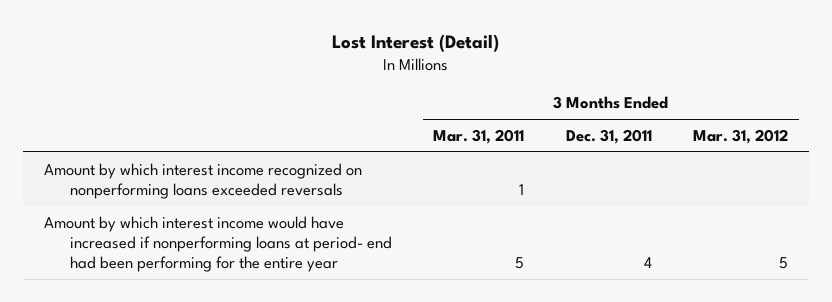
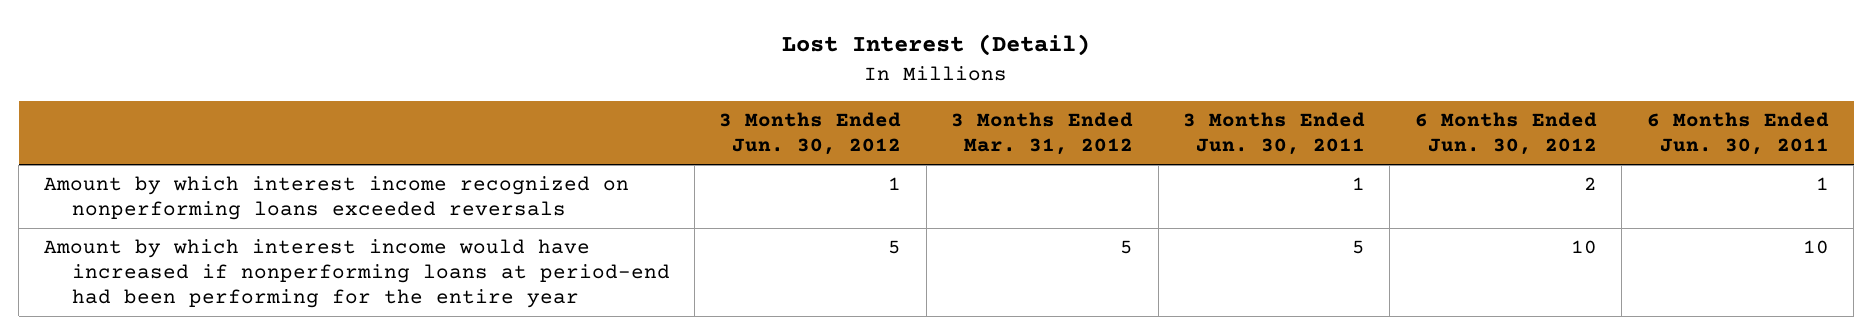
[433,128,525,144] Mar. 31, 2011 -> none
[565,128,652,144] Dec. 31, 2011 -> none
none -> [719,112,902,155] 3 Months Ended Jun. 30, 2012
none -> [1183,112,1366,155] 3 Months Ended Jun. 30, 2011
none -> [1414,112,1597,155] 6 Months Ended Jun. 30, 2012
none -> [1646,112,1829,155] 6 Months Ended Jun. 30, 2011
[43,215,392,273] Amount by which interest income would have increased if nonperforming loans at period- end had been performing for the entire year -> [43,239,670,308] Amount by which interest income would have increased if nonperforming loans at period-end had been performing for the entire year

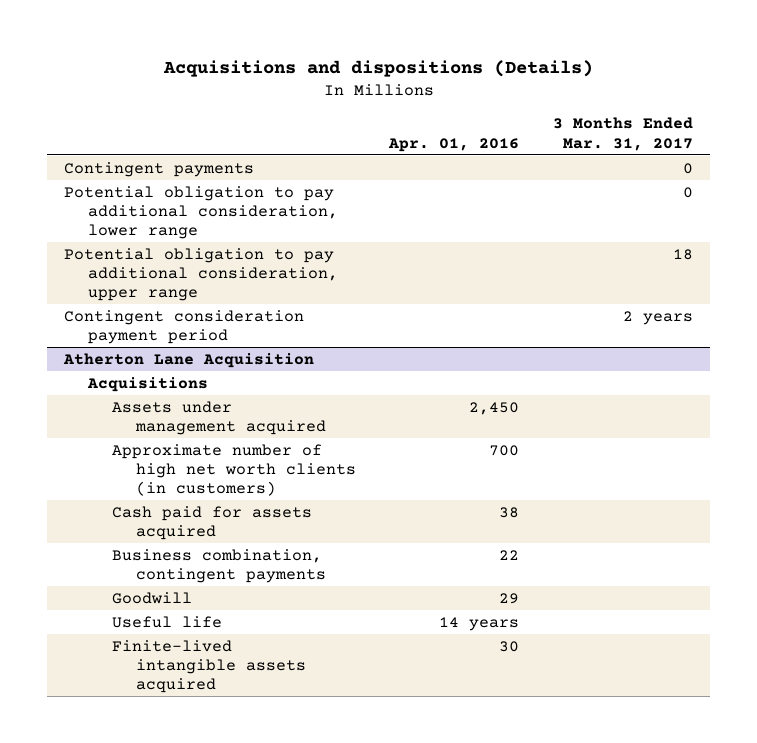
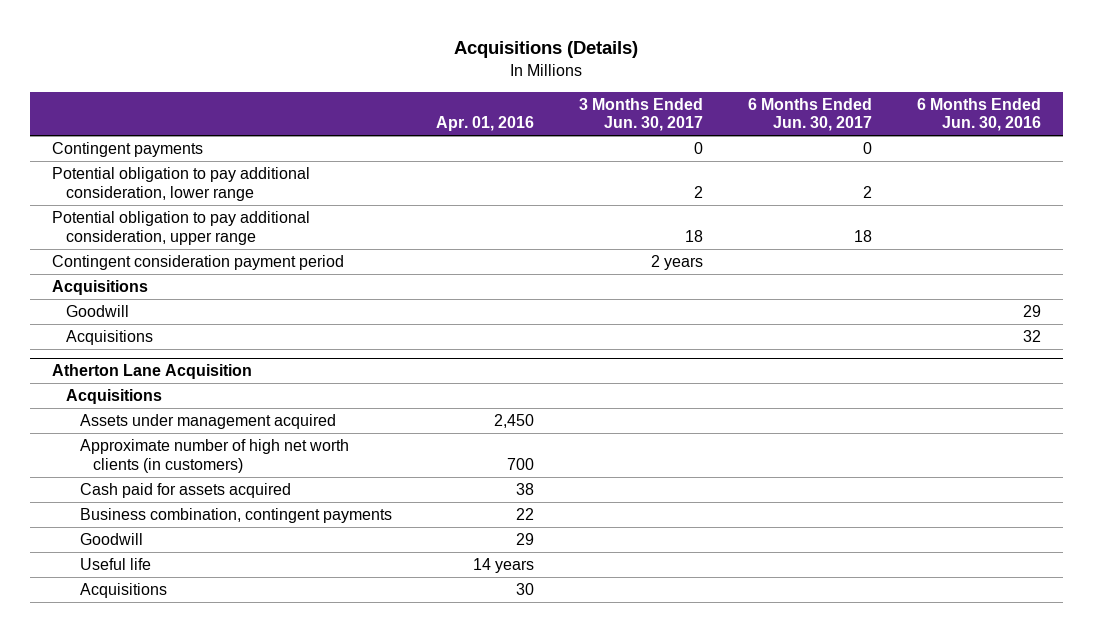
[162,59,593,77] Acquisitions and dispositions (Details) -> [454,41,639,59] Acquisitions (Details)
[553,117,694,151] 3 Months Ended Mar. 31, 2017 -> none
none -> [579,97,704,132] 3 Months Ended Jun. 30, 2017
none -> [748,97,873,132] 6 Months Ended Jun. 30, 2017
none -> [916,97,1041,132] 6 Months Ended Jun. 30, 2016
none -> [52,279,149,295] Acquisitions
none -> [65,304,129,317] Goodwill
none -> [65,329,153,345] Acquisitions
[111,639,306,694] Finite-lived intangible assets acquired -> [79,582,167,598] Acquisitions

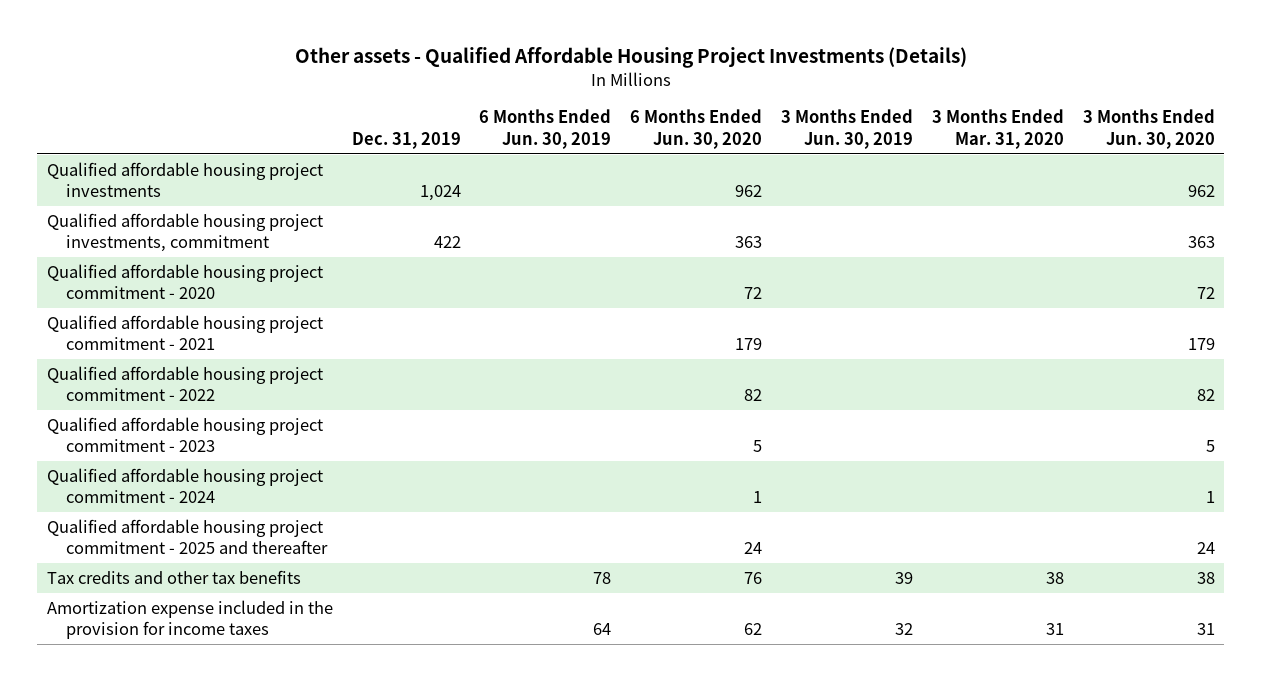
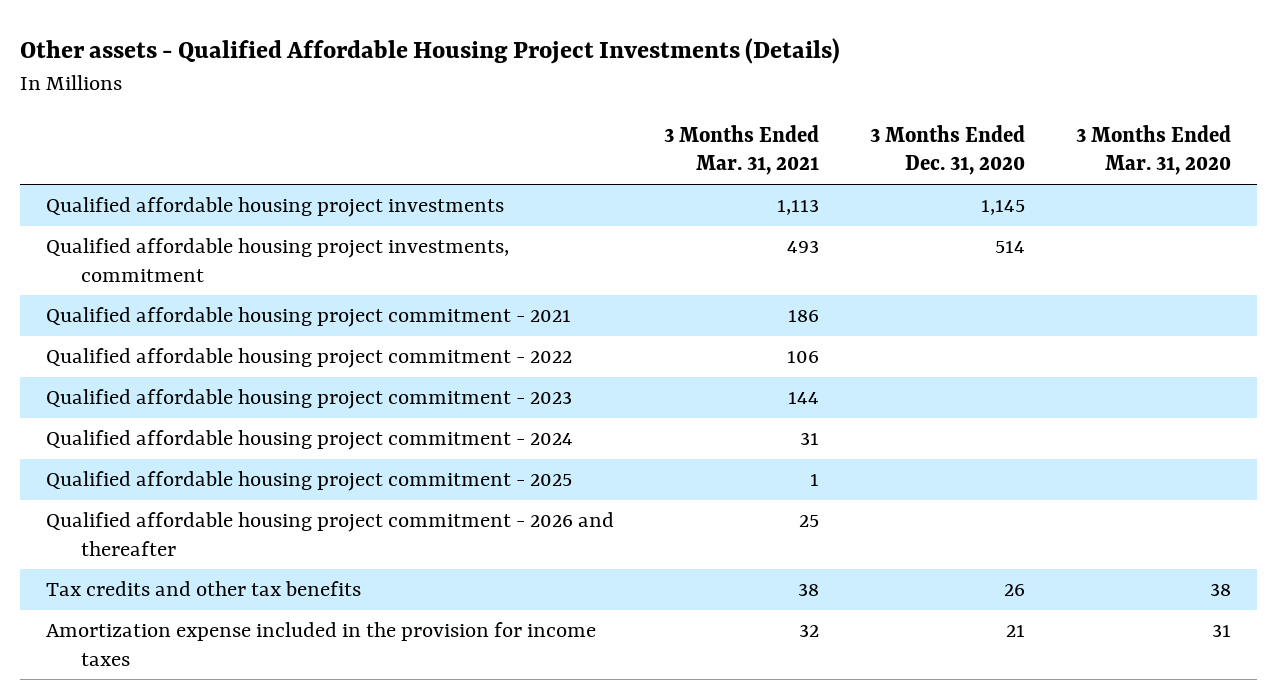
[351,131,461,149] Dec. 31, 2019 -> none
[479,109,612,149] 6 Months Ended Jun. 30, 2019 -> none
[630,109,763,149] 6 Months Ended Jun. 30, 2020 -> none
[781,109,914,149] 3 Months Ended Jun. 30, 2019 -> none
[1082,109,1215,149] 3 Months Ended Jun. 30, 2020 -> none
none -> [664,125,820,176] 3 Months Ended Mar. 31, 2021
none -> [870,125,1026,176] 3 Months Ended Dec. 31, 2020
[46,263,323,300] Qualified affordable housing project commitment - 2020 -> none
none -> [45,471,572,492] Qualified affordable housing project commitment - 2025
[46,518,329,555] Qualified affordable housing project commitment - 2025 and thereafter -> [45,512,614,556] Qualified affordable housing project commitment - 2026 and thereafter

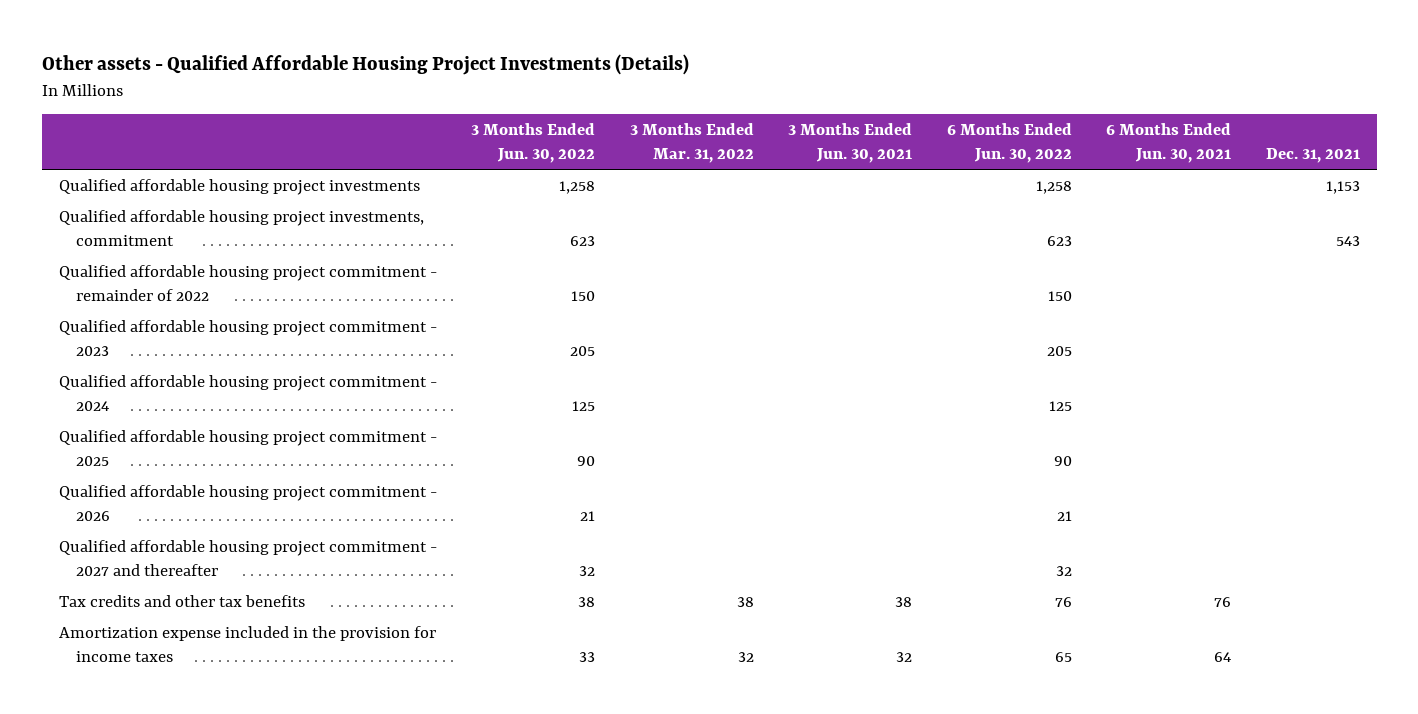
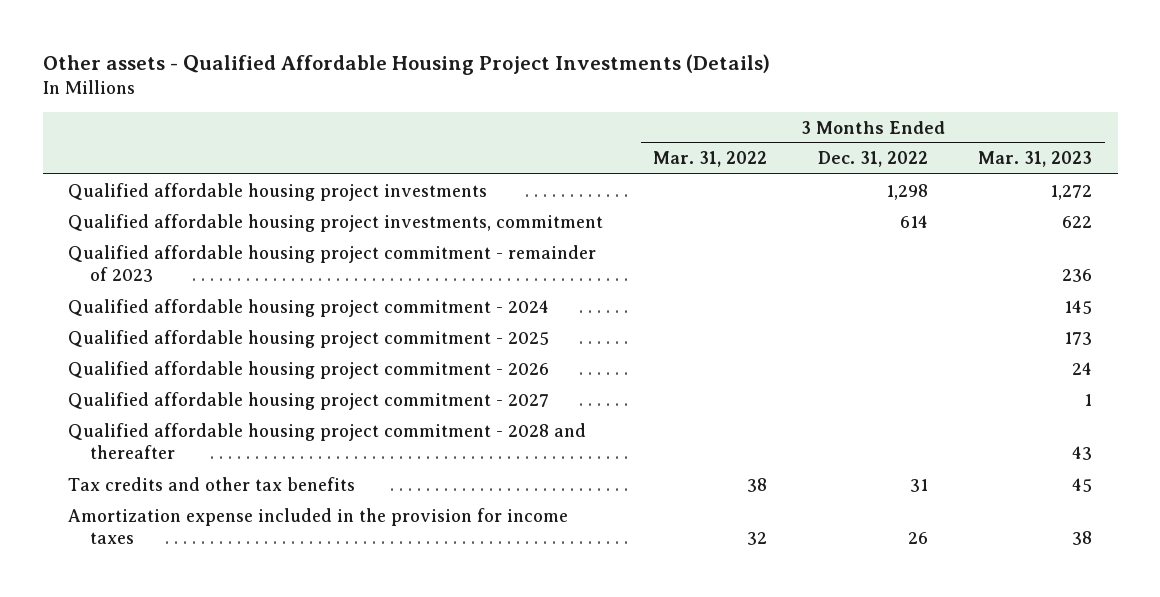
[471,122,596,163] 3 Months Ended Jun. 30, 2022 -> none
[788,122,913,163] 3 Months Ended Jun. 30, 2021 -> none
[946,122,1072,163] 6 Months Ended Jun. 30, 2022 -> none
[1106,122,1232,163] 6 Months Ended Jun. 30, 2021 -> none
[1265,147,1360,163] Dec. 31, 2021 -> none
none -> [817,151,928,168] Dec. 31, 2022
none -> [978,151,1093,168] Mar. 31, 2023
[58,319,437,356] Qualified affordable housing project commitment - 2023 -> none
[58,264,437,301] Qualified affordable housing project commitment - remainder of 2022 -> [68,244,597,283] Qualified affordable housing project commitment - remainder of 2023
none -> [68,391,550,410] Qualified affordable housing project commitment - 2027
[58,539,437,576] Qualified affordable housing project commitment - 2027 and thereafter -> [68,422,587,460] Qualified affordable housing project commitment - 2028 and thereafter

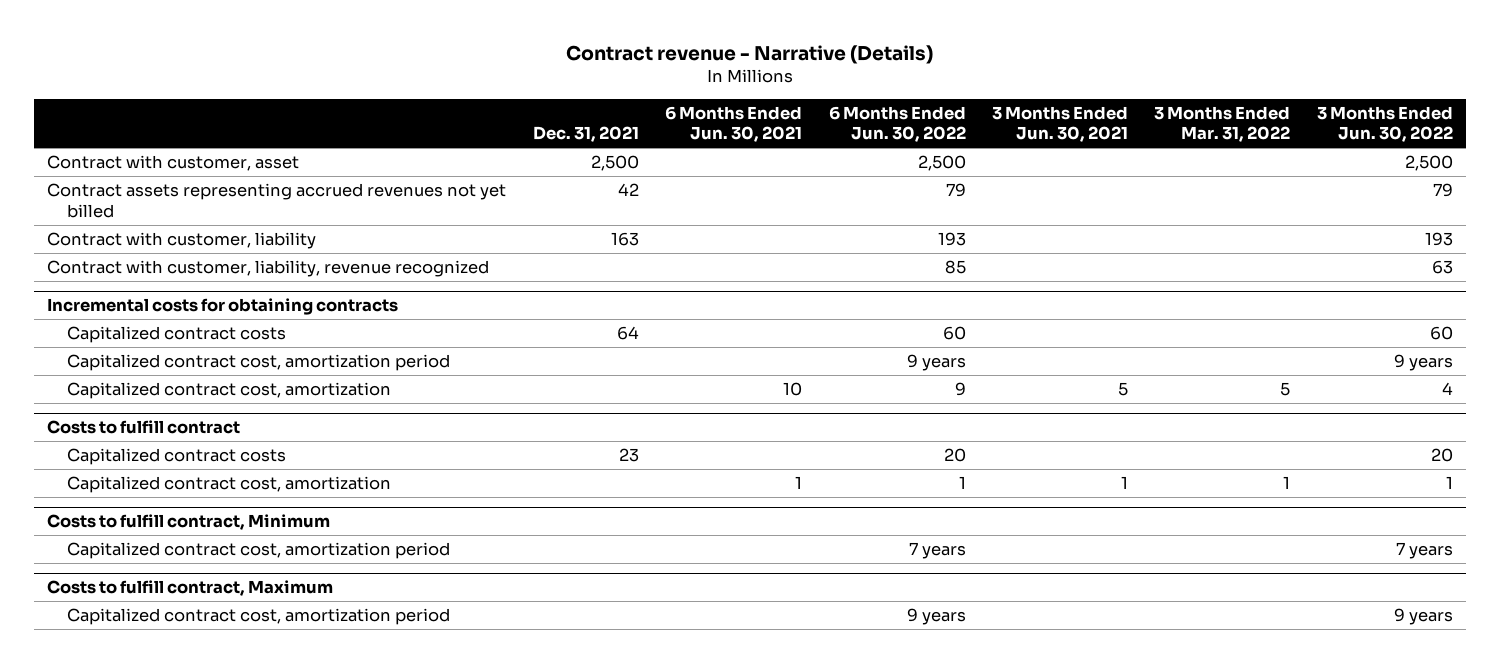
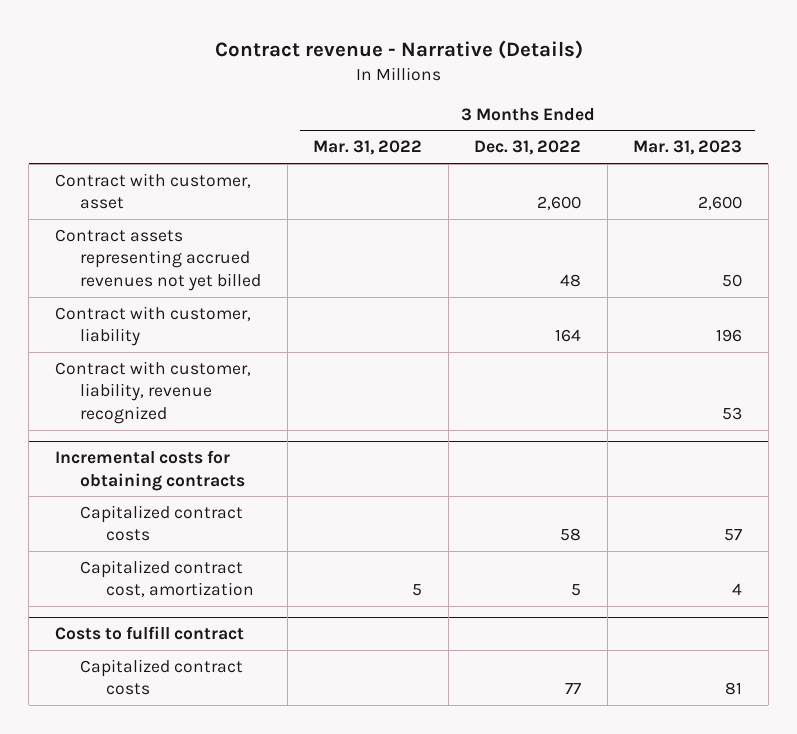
[532,126,639,143] Dec. 31, 2021 -> none
[665,105,803,143] 6 Months Ended Jun. 30, 2021 -> none
[828,105,966,143] 6 Months Ended Jun. 30, 2022 -> none
[991,105,1128,143] 3 Months Ended Jun. 30, 2021 -> none
[1316,105,1453,143] 3 Months Ended Jun. 30, 2022 -> none
none -> [474,140,582,156] Dec. 31, 2022
none -> [633,140,743,156] Mar. 31, 2023
[67,354,451,372] Capitalized contract cost, amortization period -> none
[67,476,392,494] Capitalized contract cost, amortization -> none
[47,514,331,531] Costs to fulfill contract, Minimum -> none
[67,542,451,560] Capitalized contract cost, amortization period -> none
[47,580,334,597] Costs to fulfill contract, Maximum -> none
[67,608,451,626] Capitalized contract cost, amortization period -> none

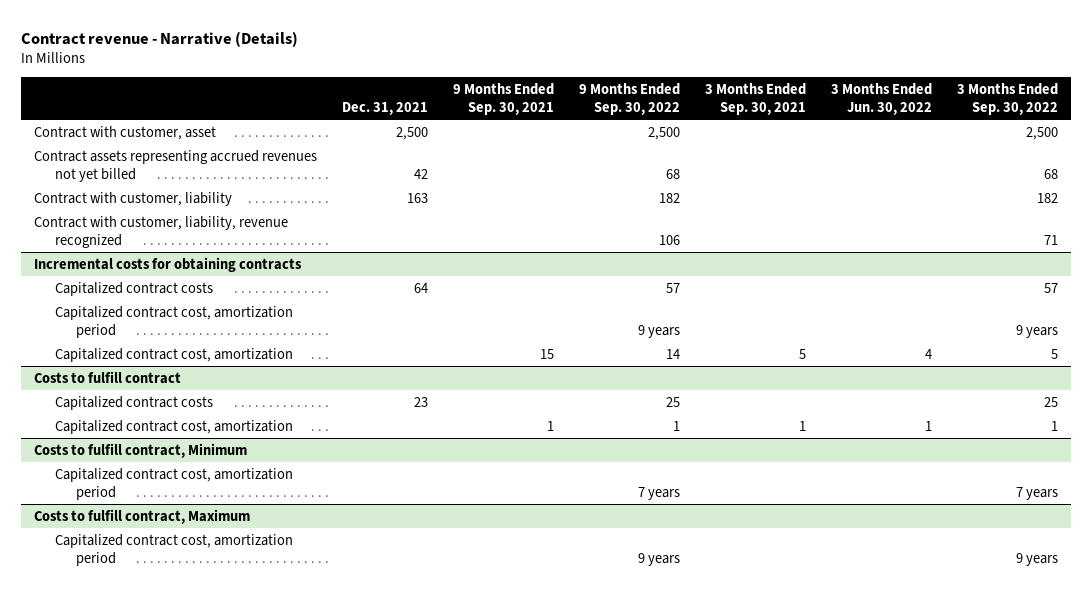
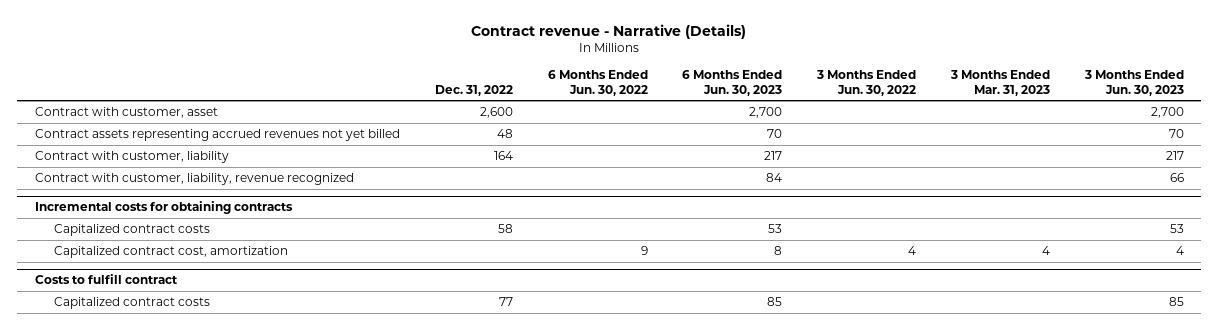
[341,102,428,116] Dec. 31, 2021 -> none
[452,83,554,116] 9 Months Ended Sep. 30, 2021 -> none
[578,83,680,116] 9 Months Ended Sep. 30, 2022 -> none
[704,83,806,116] 3 Months Ended Sep. 30, 2021 -> none
[957,83,1059,116] 3 Months Ended Sep. 30, 2022 -> none
none -> [434,84,513,96] Dec. 31, 2022
none -> [547,70,648,96] 6 Months Ended Jun. 30, 2022
none -> [682,70,783,96] 6 Months Ended Jun. 30, 2023
none -> [950,70,1051,96] 3 Months Ended Mar. 31, 2023
none -> [1083,70,1184,96] 3 Months Ended Jun. 30, 2023
[54,305,293,338] Capitalized contract cost, amortization period -> none
[54,419,293,434] Capitalized contract cost, amortization -> none
[33,442,247,458] Costs to fulfill contract, Minimum -> none
[54,467,293,500] Capitalized contract cost, amortization period -> none
[33,508,250,524] Costs to fulfill contract, Maximum -> none
[54,533,293,566] Capitalized contract cost, amortization period -> none

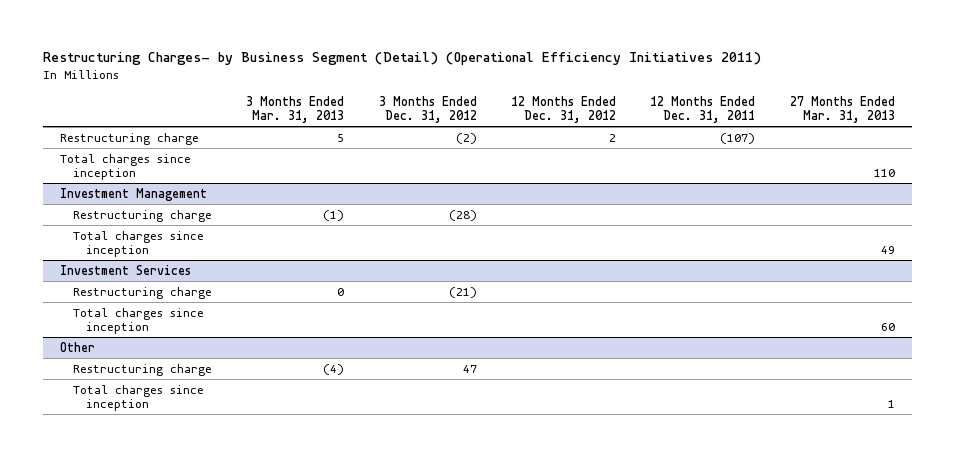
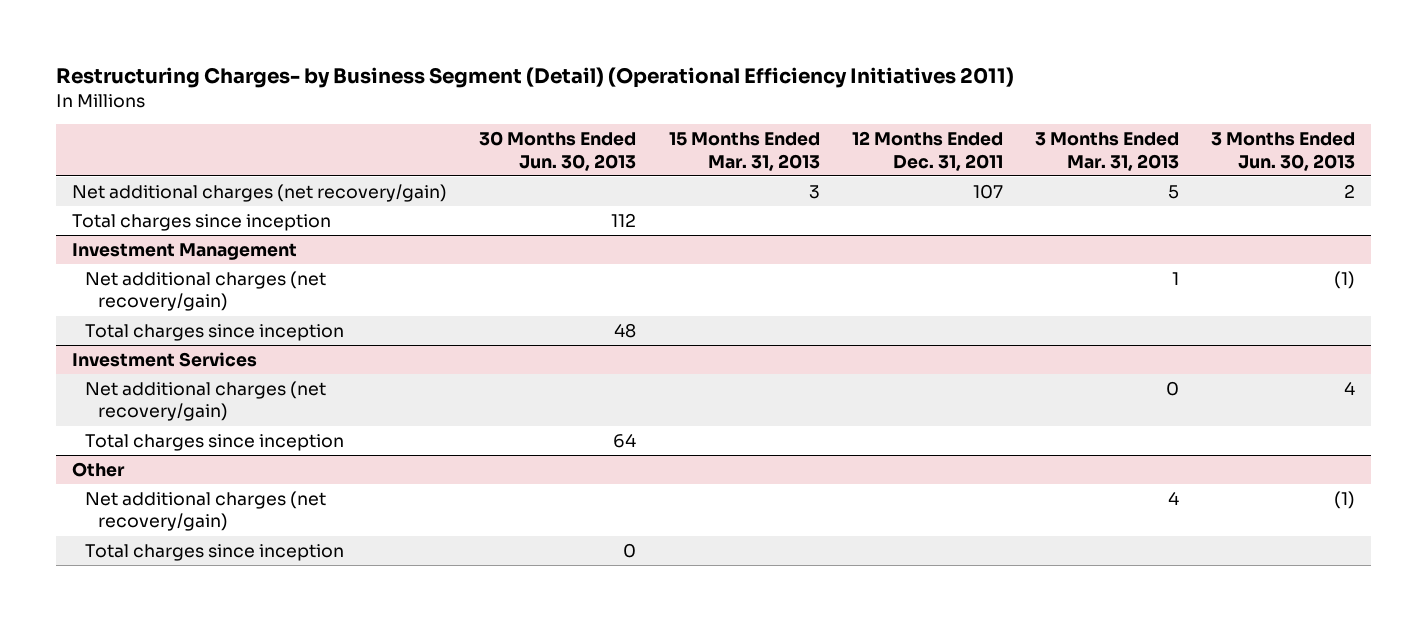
[378,95,477,124] 3 Months Ended Dec. 31, 2012 -> none
[510,95,616,124] 12 Months Ended Dec. 31, 2012 -> none
[789,95,895,124] 27 Months Ended Mar. 31, 2013 -> none
none -> [479,131,637,171] 30 Months Ended Jun. 30, 2013
none -> [668,132,820,171] 15 Months Ended Mar. 31, 2013
none -> [1210,132,1355,171] 3 Months Ended Jun. 30, 2013
[60,132,200,145] Restructuring charge -> none
none -> [72,184,448,203] Net additional charges (net recovery/gain)
[72,209,212,222] Restructuring charge -> none
none -> [85,271,327,312] Net additional charges (net recovery/gain)
[72,286,212,299] Restructuring charge -> [85,381,327,422] Net additional charges (net recovery/gain)
[72,363,212,376] Restructuring charge -> none
none -> [85,491,327,532] Net additional charges (net recovery/gain)

